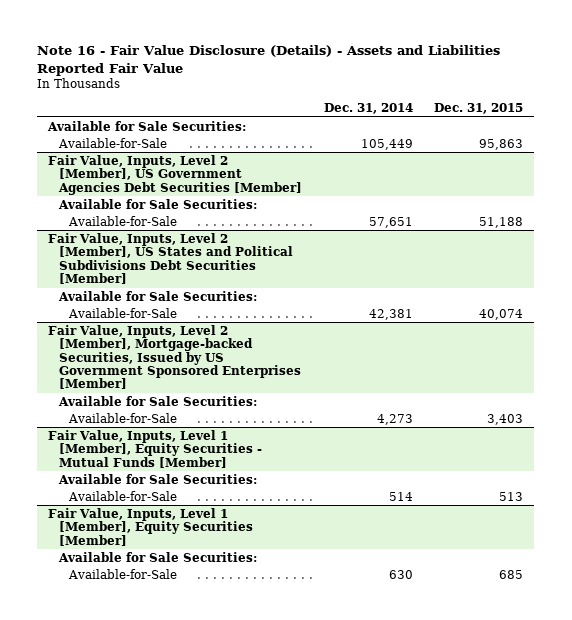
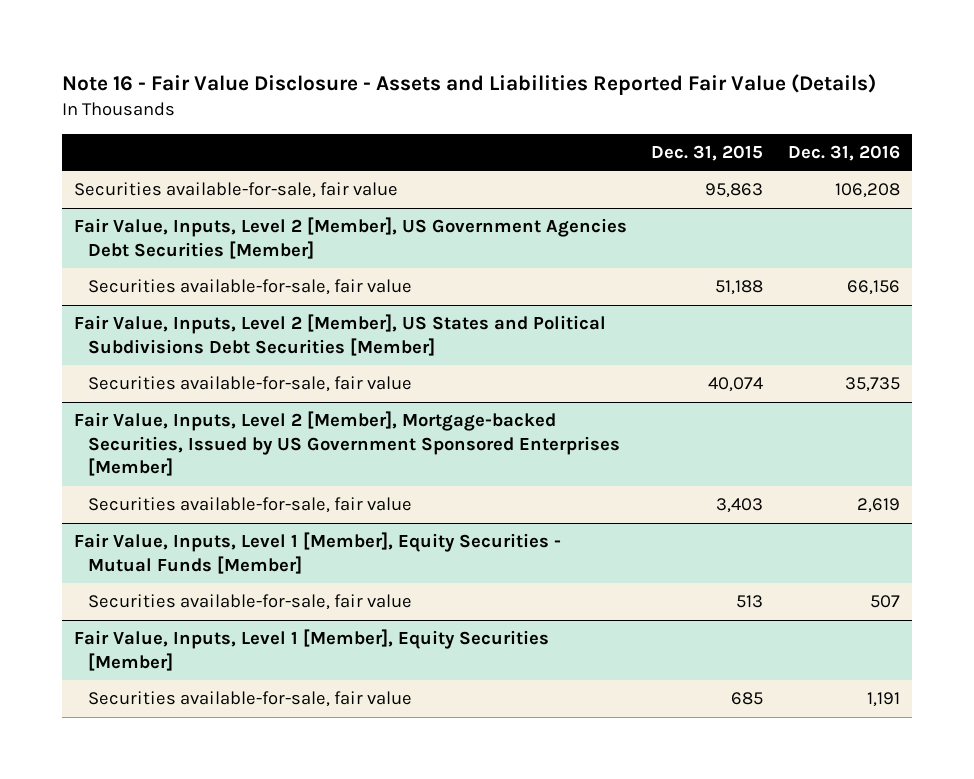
[37,45,501,76] Note 16 - Fair Value Disclosure (Details) - Assets and Liabilities Reported Fair Value -> [61,74,876,96] Note 16 - Fair Value Disclosure - Assets and Liabilities Reported Fair Value (Details)
[323,103,413,115] Dec. 31, 2014 -> none
none -> [787,144,900,161] Dec. 31, 2016
[47,120,247,131] Available for Sale Securities: -> none
[57,137,167,148] Available-for-Sale -> [74,182,399,199] Securities available-for-sale, fair value
[57,198,257,209] Available for Sale Securities: -> none
[68,215,178,226] Available-for-Sale -> [88,279,413,296] Securities available-for-sale, fair value
[57,290,257,301] Available for Sale Securities: -> none
[68,307,178,318] Available-for-Sale -> [88,376,413,393] Securities available-for-sale, fair value
[57,395,257,406] Available for Sale Securities: -> none
[68,412,178,423] Available-for-Sale -> [88,497,413,514] Securities available-for-sale, fair value
[57,473,257,484] Available for Sale Securities: -> none
[68,490,178,501] Available-for-Sale -> [88,594,413,611] Securities available-for-sale, fair value
[57,551,257,562] Available for Sale Securities: -> none
[68,568,178,579] Available-for-Sale -> [88,691,413,708] Securities available-for-sale, fair value

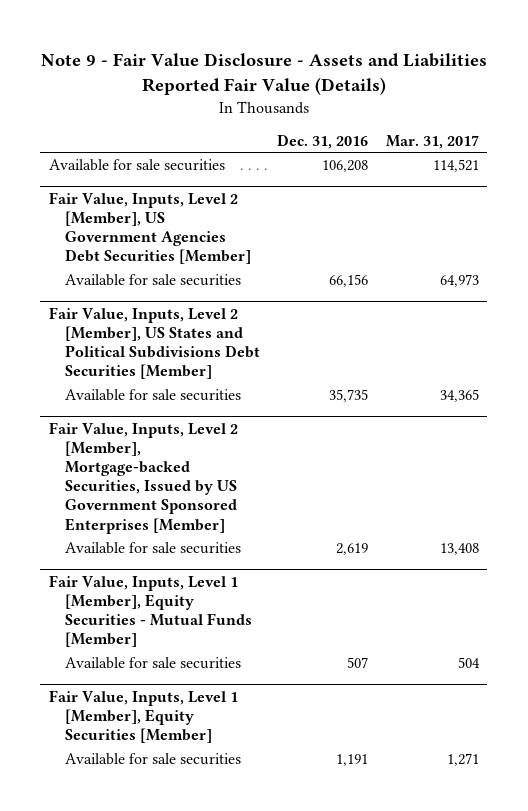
[61,74,876,96] Note 16 - Fair Value Disclosure - Assets and Liabilities Reported Fair Value (Details) -> [40,52,487,95] Note 9 - Fair Value Disclosure - Assets and Liabilities Reported Fair Value (Details)
[651,144,764,161] Dec. 31, 2015 -> none
none -> [385,134,479,149] Mar. 31, 2017
[74,182,399,199] Securities available-for-sale, fair value -> [49,159,226,172] Available for sale securities
[88,279,413,296] Securities available-for-sale, fair value -> [64,274,241,287] Available for sale securities
[88,376,413,393] Securities available-for-sale, fair value -> [64,389,241,402] Available for sale securities
[88,497,413,514] Securities available-for-sale, fair value -> [64,542,241,555] Available for sale securities
[88,594,413,611] Securities available-for-sale, fair value -> [64,657,241,670] Available for sale securities
[88,691,413,708] Securities available-for-sale, fair value -> [64,753,241,766] Available for sale securities

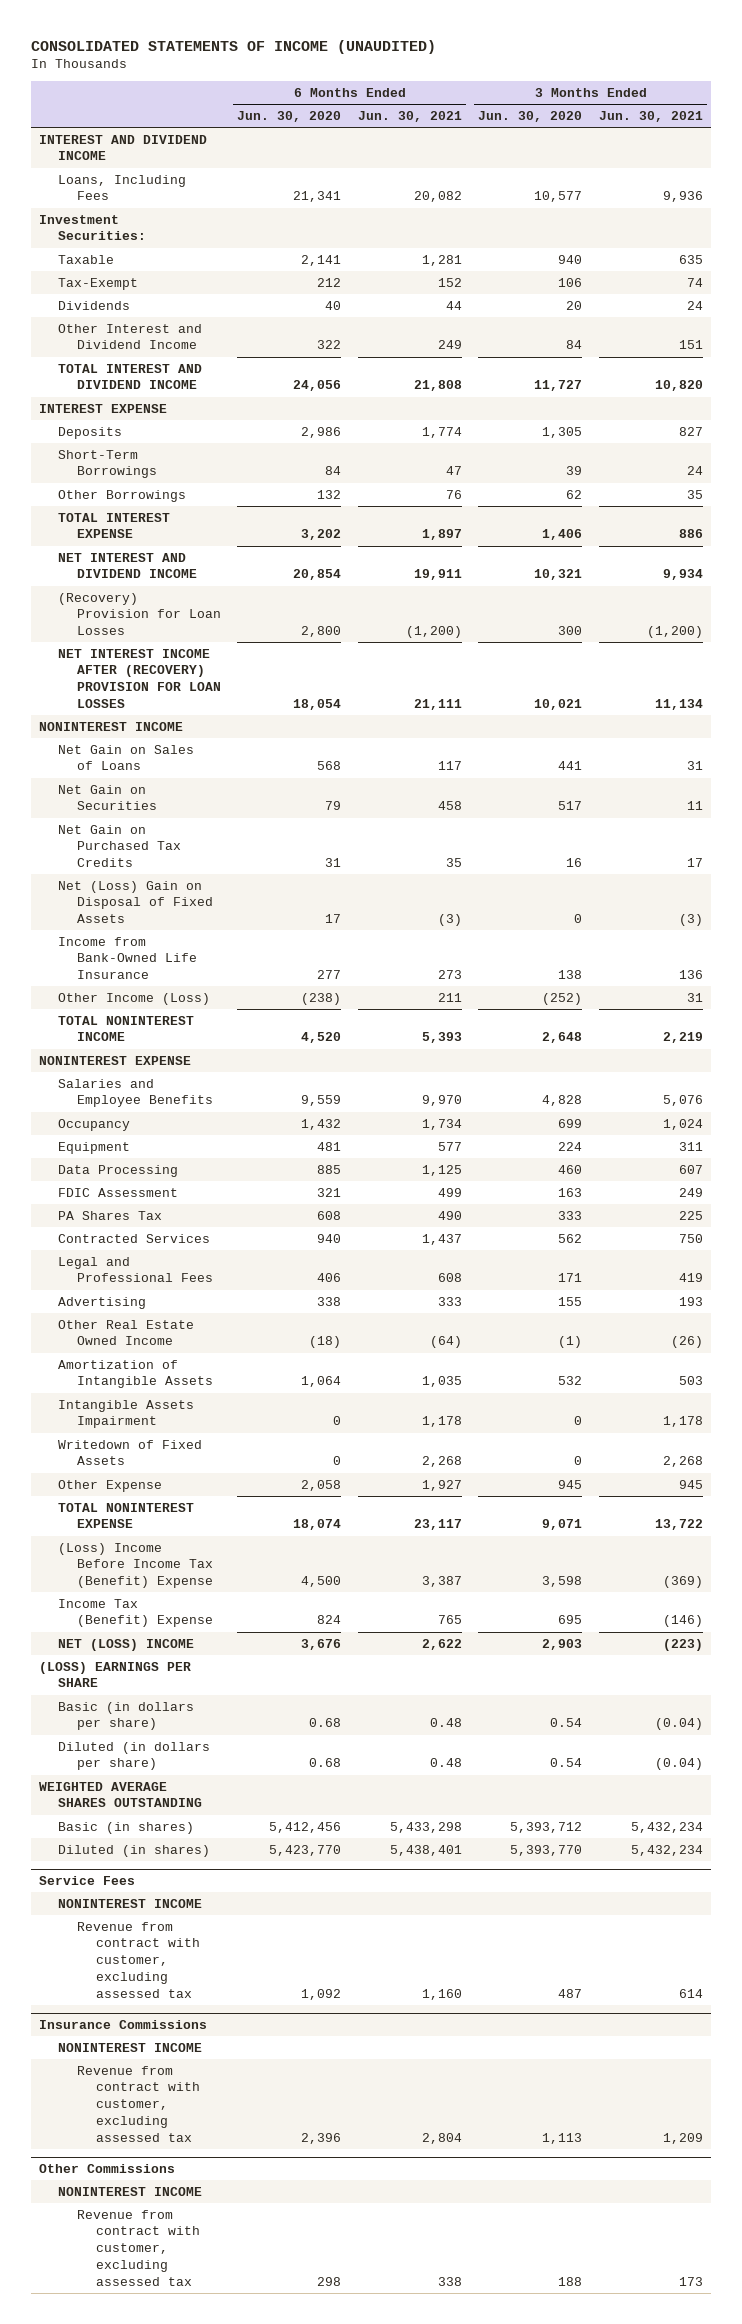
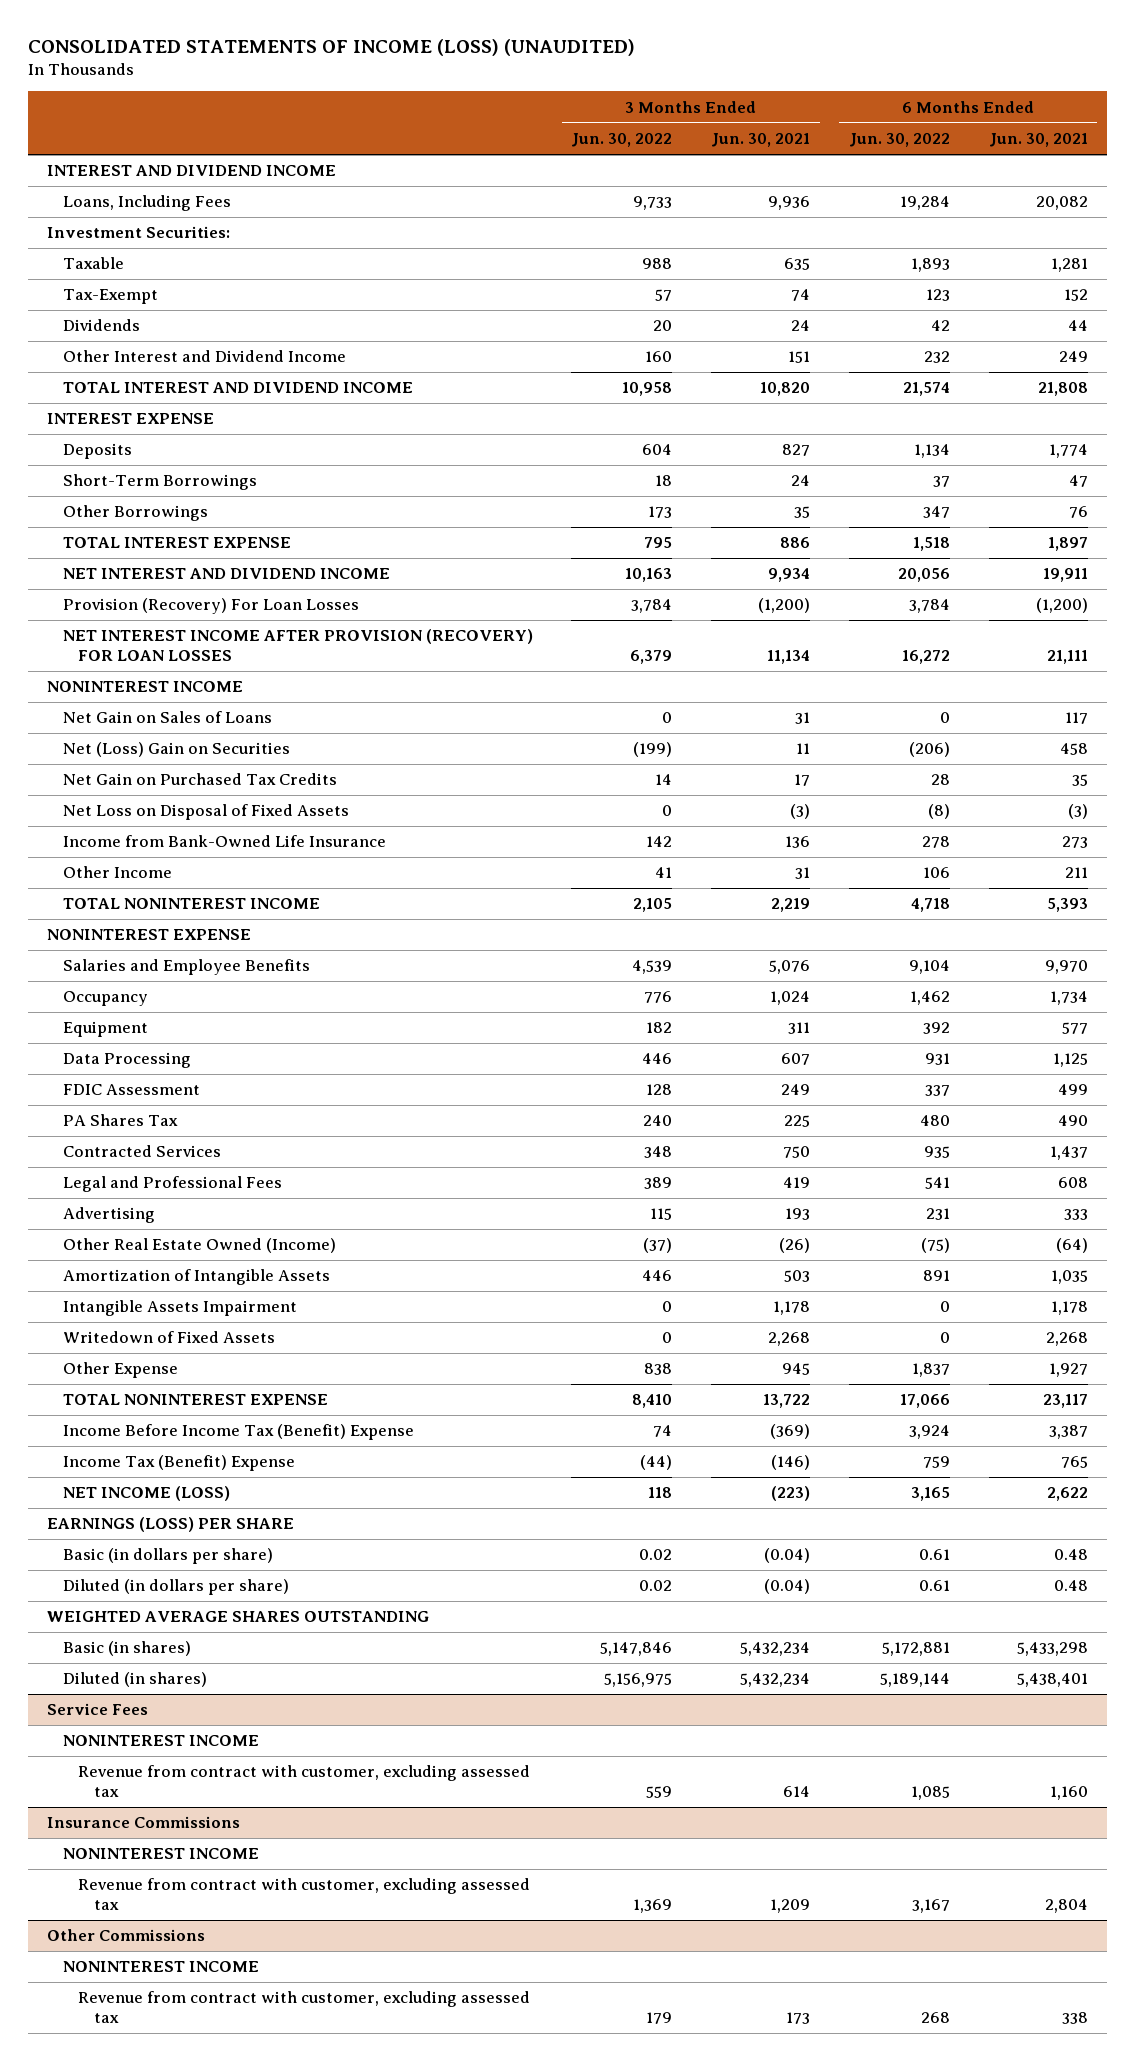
[30,39,436,54] CONSOLIDATED STATEMENTS OF INCOME (UNAUDITED) -> [27,39,635,57] CONSOLIDATED STATEMENTS OF INCOME (LOSS) (UNAUDITED)
[237,110,342,122] Jun. 30, 2020 -> none
[478,110,583,122] Jun. 30, 2020 -> none
none -> [571,133,673,148] Jun. 30, 2022
none -> [848,133,950,148] Jun. 30, 2022
[58,592,222,636] (Recovery) Provision for Loan Losses -> [62,598,359,615] Provision (Recovery) For Loan Losses
[58,648,222,709] NET INTEREST INCOME AFTER (RECOVERY) PROVISION FOR LOAN LOSSES -> [62,629,533,661] NET INTEREST INCOME AFTER PROVISION (RECOVERY) FOR LOAN LOSSES
[58,784,158,811] Net Gain on Securities -> [62,742,290,758] Net (Loss) Gain on Securities
[58,880,214,924] Net (Loss) Gain on Disposal of Fixed Assets -> [62,804,349,821] Net Loss on Disposal of Fixed Assets
[58,992,211,1005] Other Income (Loss) -> [62,866,172,879] Other Income
[58,1319,195,1346] Other Real Estate Owned Income -> [62,1238,336,1254] Other Real Estate Owned (Income)
[58,1542,214,1589] (Loss) Income Before Income Tax (Benefit) Expense -> [62,1424,414,1441] Income Before Income Tax (Benefit) Expense
[58,1638,195,1651] NET (LOSS) INCOME -> [62,1486,230,1502] NET INCOME (LOSS)
[38,1661,191,1688] (LOSS) EARNINGS PER SHARE -> [47,1517,295,1533] EARNINGS (LOSS) PER SHARE

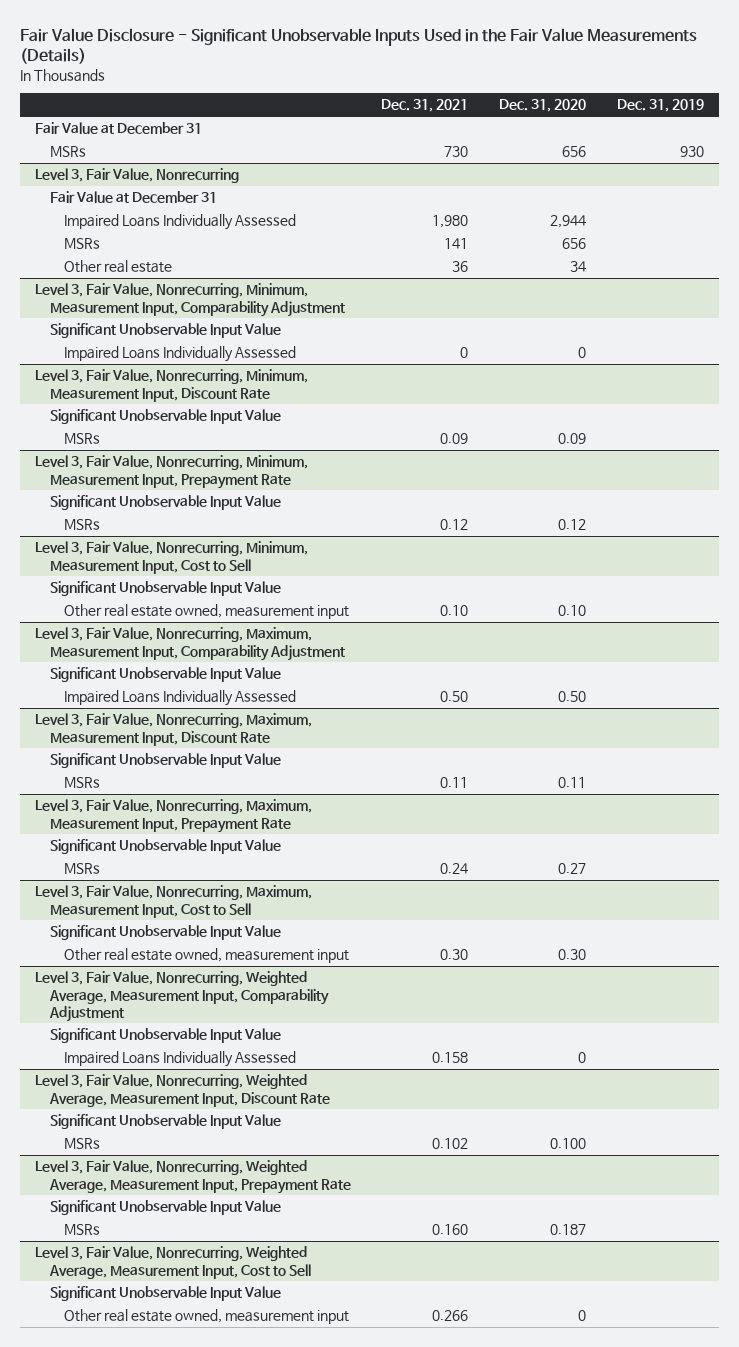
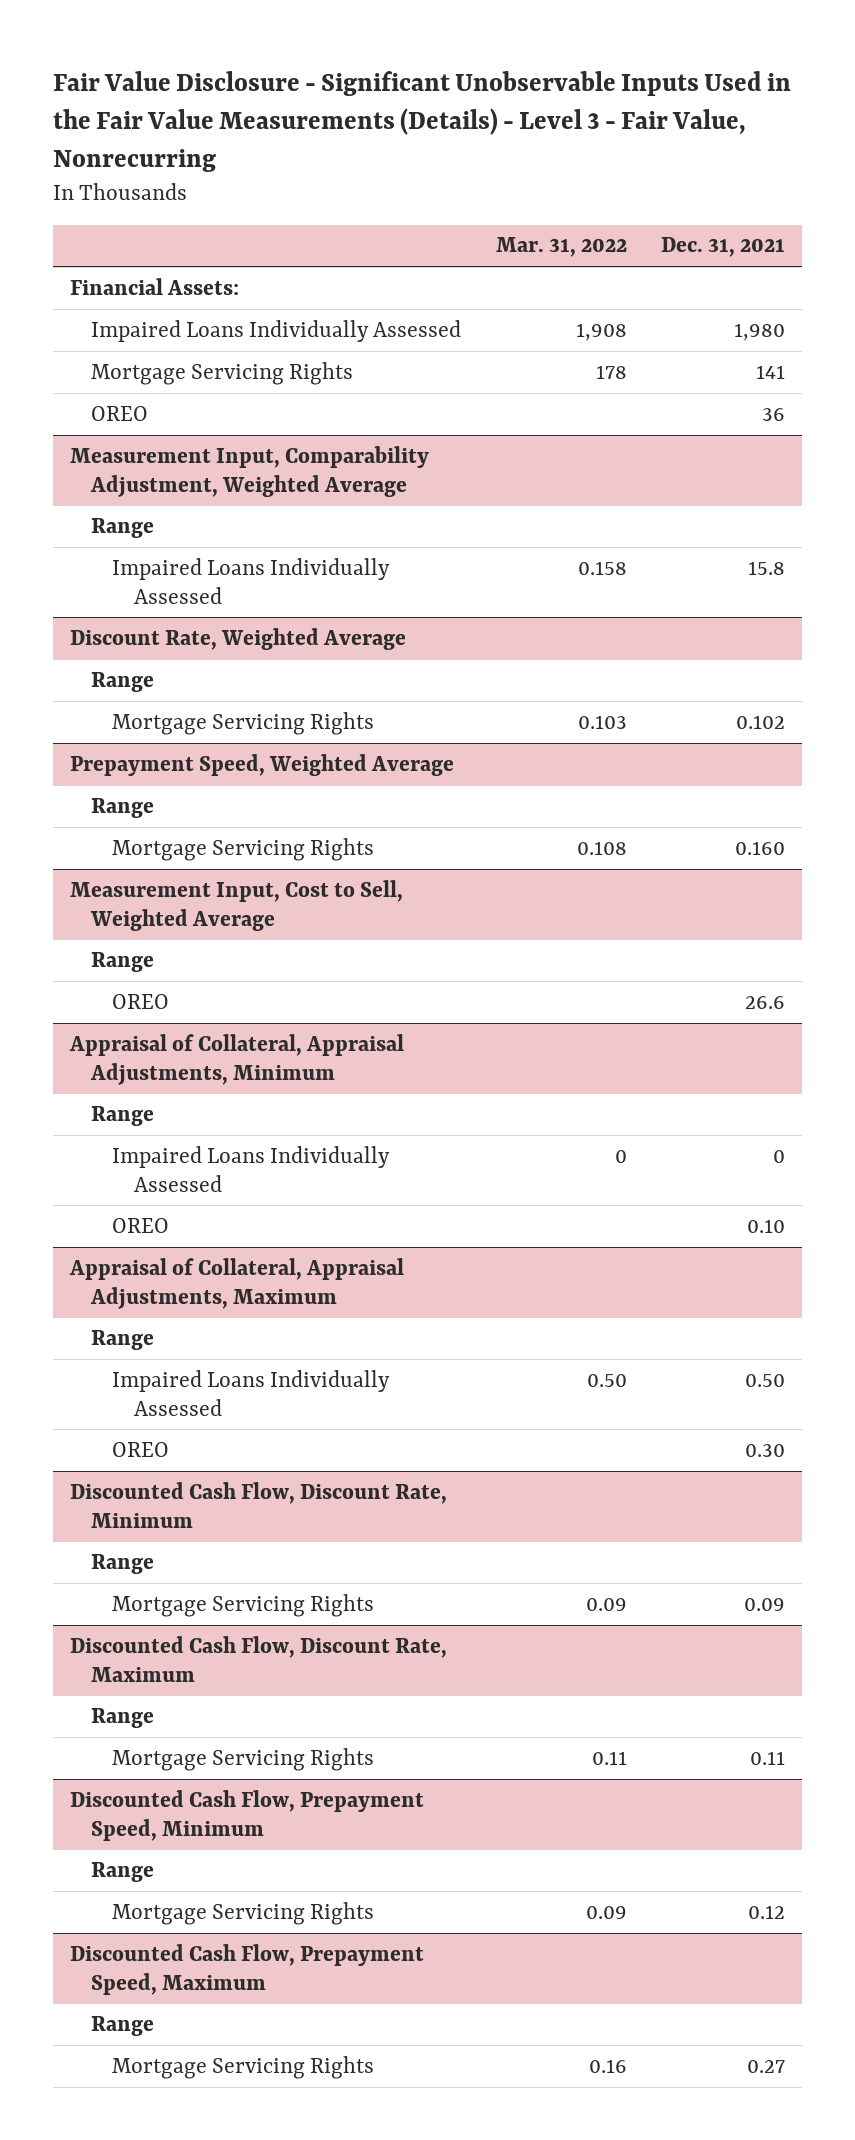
[19,27,697,65] Fair Value Disclosure - Significant Unobservable Inputs Used in the Fair Value Measurements (Details) -> [52,70,791,172] Fair Value Disclosure - Significant Unobservable Inputs Used in the Fair Value Measurements (Details) - Level 3 - Fair Value, Nonrecurring
[499,99,587,113] Dec. 31, 2020 -> none
[617,99,705,113] Dec. 31, 2019 -> none
none -> [495,237,627,258] Mar. 31, 2022
[35,122,203,135] Fair Value at December 31 -> none
[49,146,86,158] MSRs -> none
[35,168,240,184] Level 3, Fair Value, Nonrecurring -> none
[49,191,217,204] Fair Value at December 31 -> none
none -> [69,277,239,295] Financial Assets:
[35,283,345,317] Level 3, Fair Value, Nonrecurring, Minimum, Measurement Input, Comparability Adjustment -> none
[49,323,281,339] Significant Unobservable Input Value -> none
[63,238,100,250] MSRs -> [91,361,354,385] Mortgage Servicing Rights
[63,260,172,274] Other real estate -> [91,405,149,421] OREO
none -> [69,445,429,497] Measurement Input, Comparability Adjustment, Weighted Average
none -> [91,517,155,538] Range
none -> [112,557,391,604] Impaired Loans Individually Assessed
none -> [69,627,406,650] Discount Rate, Weighted Average
none -> [91,671,155,692] Range
none -> [112,711,375,735] Mortgage Servicing Rights
none -> [69,753,454,776] Prepayment Speed, Weighted Average
none -> [91,797,155,818] Range
none -> [112,837,375,861] Mortgage Servicing Rights
none -> [69,879,403,931] Measurement Input, Cost to Sell, Weighted Average
none -> [91,951,155,972] Range
none -> [112,993,170,1009] OREO
none -> [68,1033,404,1085] Appraisal of Collateral, Appraisal Adjustments, Minimum
none -> [91,1105,155,1126] Range
[35,369,309,402] Level 3, Fair Value, Nonrecurring, Minimum, Measurement Input, Discount Rate -> none
[49,409,281,425] Significant Unobservable Input Value -> none
[63,433,100,445] MSRs -> none
[35,455,309,489] Level 3, Fair Value, Nonrecurring, Minimum, Measurement Input, Prepayment Rate -> none
[49,495,281,511] Significant Unobservable Input Value -> none
[63,519,100,531] MSRs -> none
[35,541,309,574] Level 3, Fair Value, Nonrecurring, Minimum, Measurement Input, Cost to Sell -> none
[49,581,281,597] Significant Unobservable Input Value -> none
[35,627,345,661] Level 3, Fair Value, Nonrecurring, Maximum, Measurement Input, Comparability Adjustment -> none
[49,667,281,683] Significant Unobservable Input Value -> none
[63,604,349,620] Other real estate owned, measurement input -> [112,1217,170,1233] OREO
none -> [68,1257,404,1309] Appraisal of Collateral, Appraisal Adjustments, Maximum
none -> [91,1329,155,1350] Range
[35,713,313,746] Level 3, Fair Value, Nonrecurring, Maximum, Measurement Input, Discount Rate -> none
[49,753,281,769] Significant Unobservable Input Value -> none
[63,777,100,789] MSRs -> none
[35,799,313,833] Level 3, Fair Value, Nonrecurring, Maximum, Measurement Input, Prepayment Rate -> none
[49,839,281,855] Significant Unobservable Input Value -> none
[63,863,100,875] MSRs -> none
[35,885,313,918] Level 3, Fair Value, Nonrecurring, Maximum, Measurement Input, Cost to Sell -> none
[49,925,281,941] Significant Unobservable Input Value -> none
[35,971,329,1022] Level 3, Fair Value, Nonrecurring, Weighted Average, Measurement Input, Comparability Adjustment -> none
[49,1028,281,1044] Significant Unobservable Input Value -> none
[63,1051,296,1068] Impaired Loans Individually Assessed -> none
[35,1074,330,1107] Level 3, Fair Value, Nonrecurring, Weighted Average, Measurement Input, Discount Rate -> none
[49,1114,281,1130] Significant Unobservable Input Value -> none
[63,1138,100,1150] MSRs -> none
[35,1160,351,1194] Level 3, Fair Value, Nonrecurring, Weighted Average, Measurement Input, Prepayment Rate -> none
[49,1200,281,1216] Significant Unobservable Input Value -> none
[63,1224,100,1236] MSRs -> none
[35,1246,311,1279] Level 3, Fair Value, Nonrecurring, Weighted Average, Measurement Input, Cost to Sell -> none
[49,1286,281,1302] Significant Unobservable Input Value -> none
[63,1309,349,1325] Other real estate owned, measurement input -> none
[63,948,349,964] Other real estate owned, measurement input -> [112,1441,170,1457] OREO
none -> [69,1481,447,1528] Discounted Cash Flow, Discount Rate, Minimum
none -> [91,1553,155,1574] Range
none -> [112,1593,375,1617] Mortgage Servicing Rights
none -> [69,1635,447,1682] Discounted Cash Flow, Discount Rate, Maximum
none -> [91,1707,155,1728] Range
none -> [112,1747,375,1771] Mortgage Servicing Rights
none -> [69,1789,424,1841] Discounted Cash Flow, Prepayment Speed, Minimum
none -> [91,1861,155,1882] Range
none -> [112,1901,375,1925] Mortgage Servicing Rights
none -> [69,1943,424,1995] Discounted Cash Flow, Prepayment Speed, Maximum
none -> [91,2015,155,2036] Range
none -> [112,2055,375,2079] Mortgage Servicing Rights

